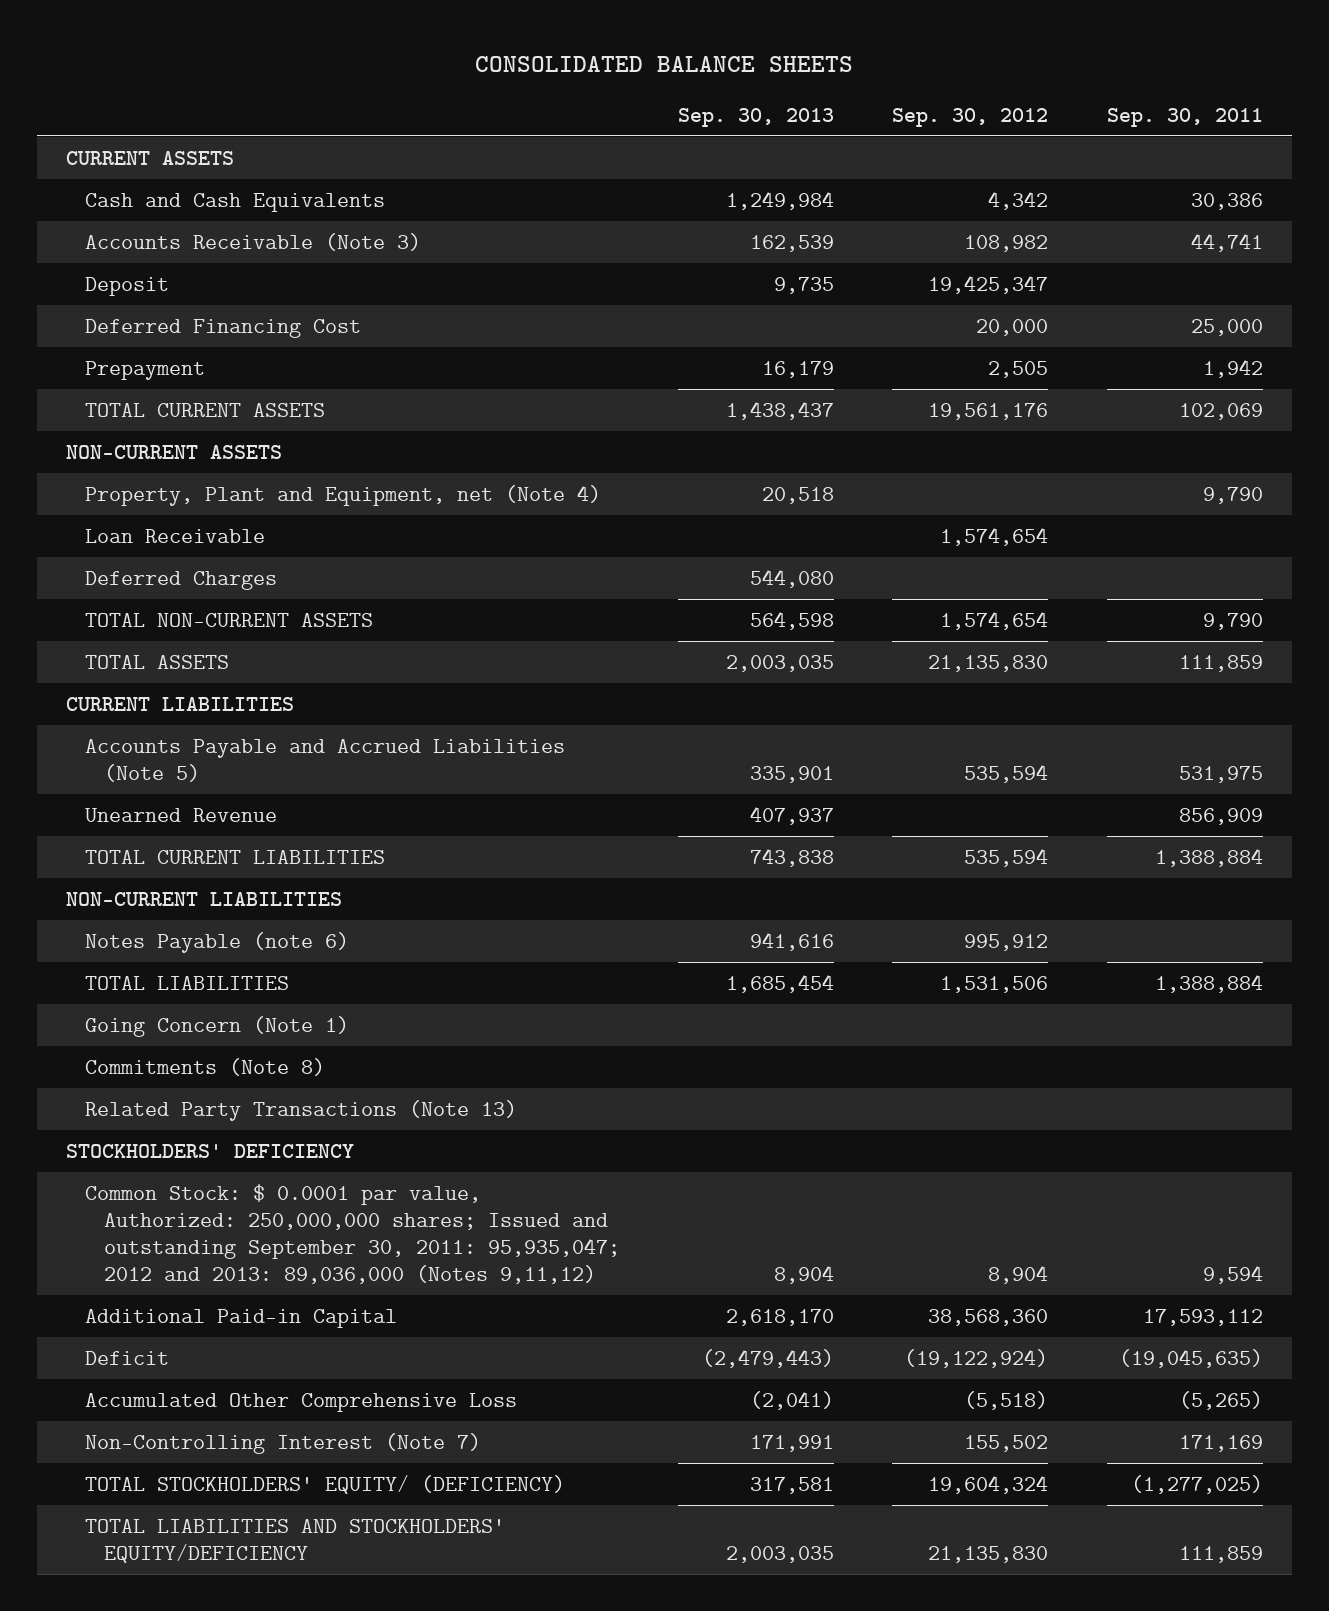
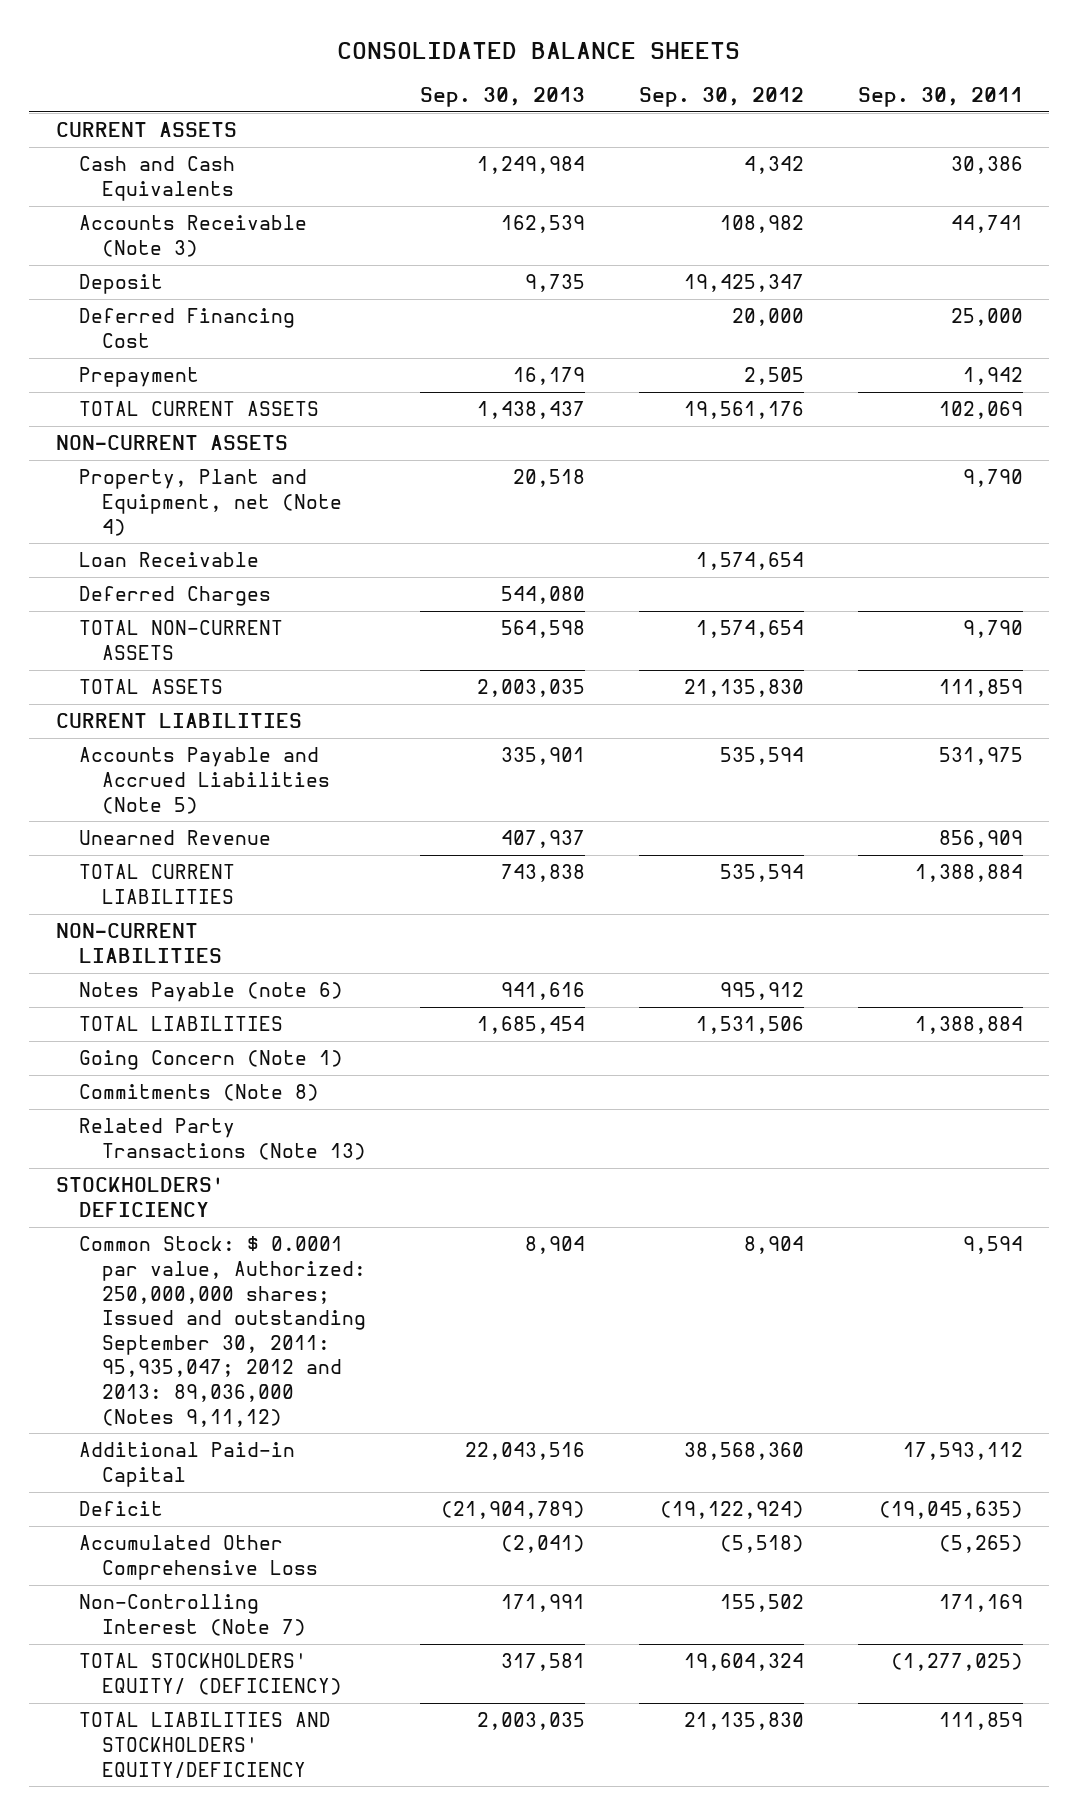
[726,1308,835,1326] 2,618,170 -> [465,1442,586,1461] 22,043,516
[702,1348,835,1368] (2,479,443) -> [441,1501,586,1520] (21,904,789)

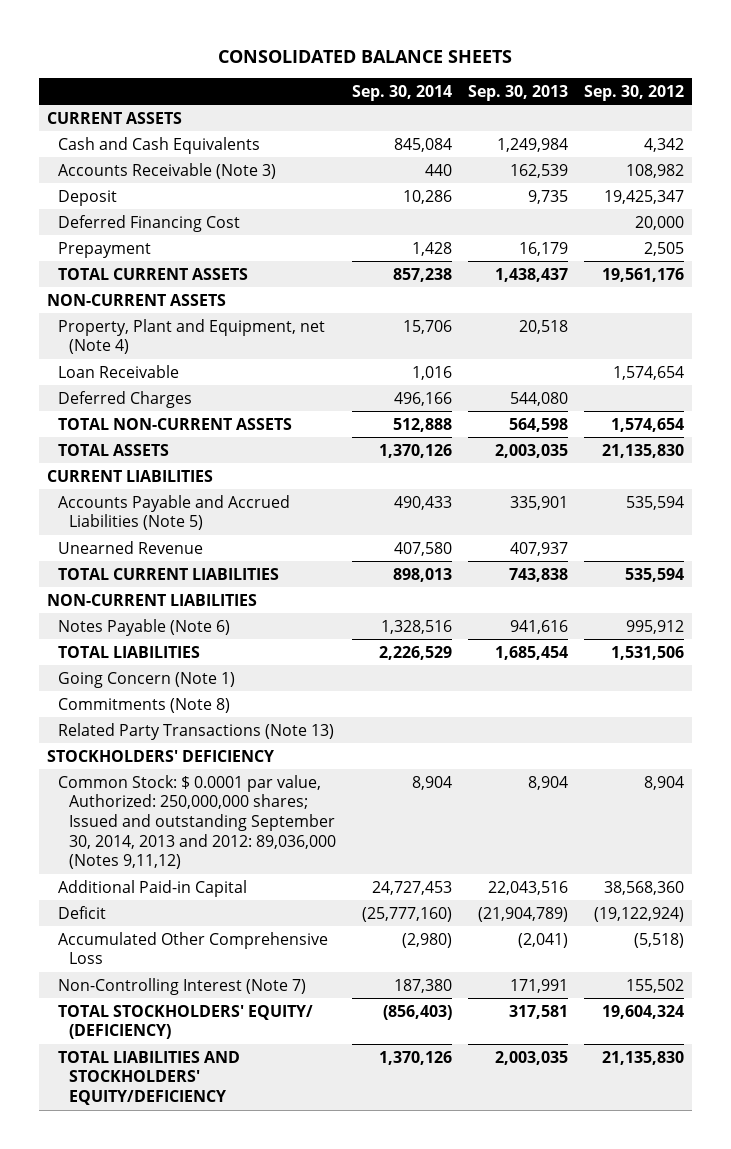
[857,87,1023,108] Sep. 30, 2011 -> none
none -> [351,84,452,101] Sep. 30, 2014
[78,982,343,1003] Notes Payable (note 6) -> [57,618,230,636] Notes Payable (Note 6)
[78,1236,367,1427] Common Stock: $ 0.0001 par value, Authorized: 250,000,000 shares; Issued and outstanding September 30, 2011: 95,935,047; 2012 and 2013: 89,036,000 (Notes 9,11,12) -> [57,774,336,870] Common Stock: $ 0.0001 par value, Authorized: 250,000,000 shares; Issued and outstanding September 30, 2014, 2013 and 2012: 89,036,000 (Notes 9,11,12)

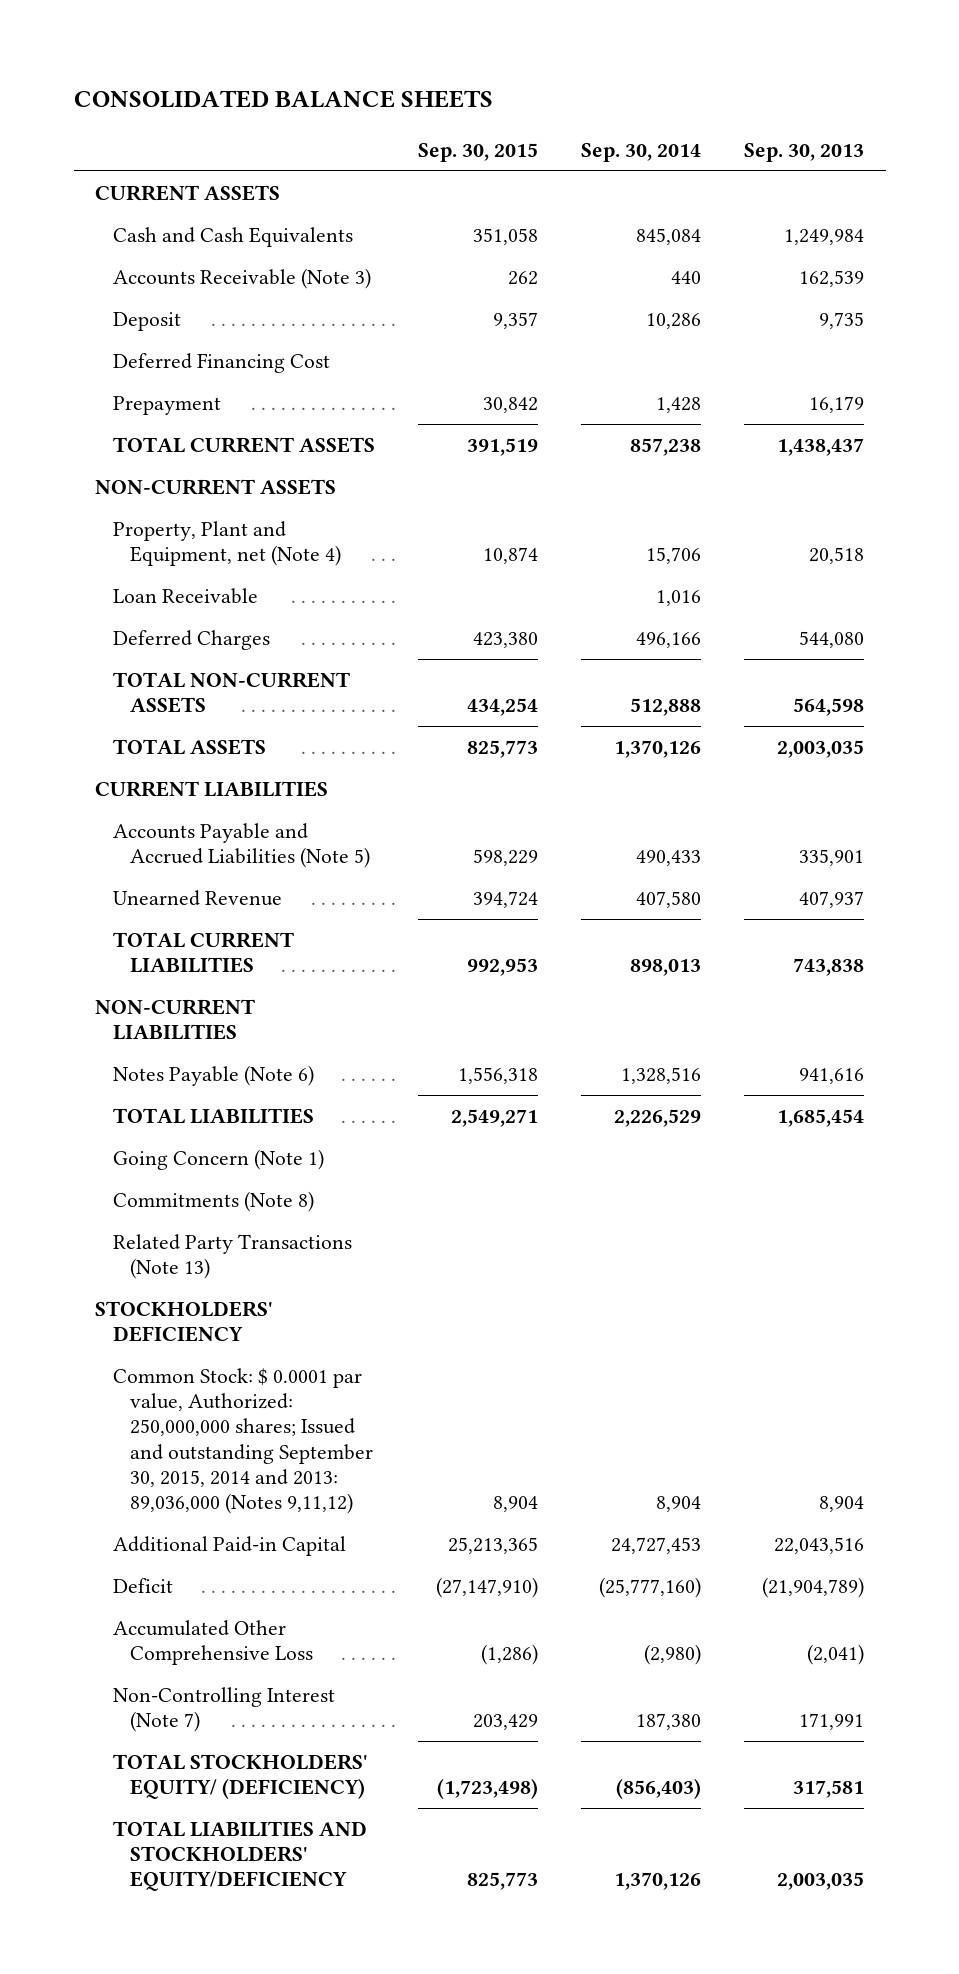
[583,84,684,101] Sep. 30, 2012 -> none
none -> [417,142,538,162] Sep. 30, 2015
[57,774,336,870] Common Stock: $ 0.0001 par value, Authorized: 250,000,000 shares; Issued and outstanding September 30, 2014, 2013 and 2012: 89,036,000 (Notes 9,11,12) -> [112,1367,374,1515] Common Stock: $ 0.0001 par value, Authorized: 250,000,000 shares; Issued and outstanding September 30, 2015, 2014 and 2013: 89,036,000 (Notes 9,11,12)

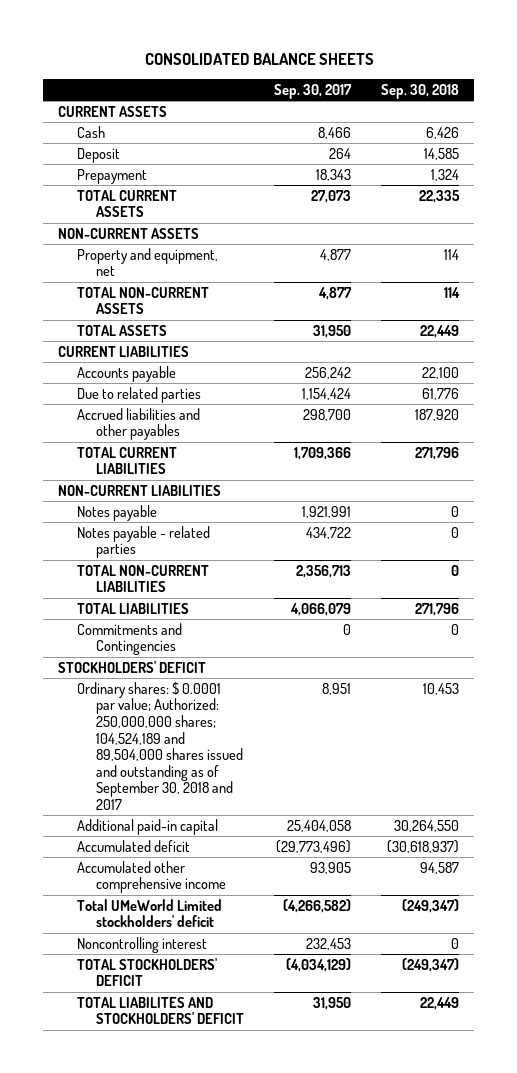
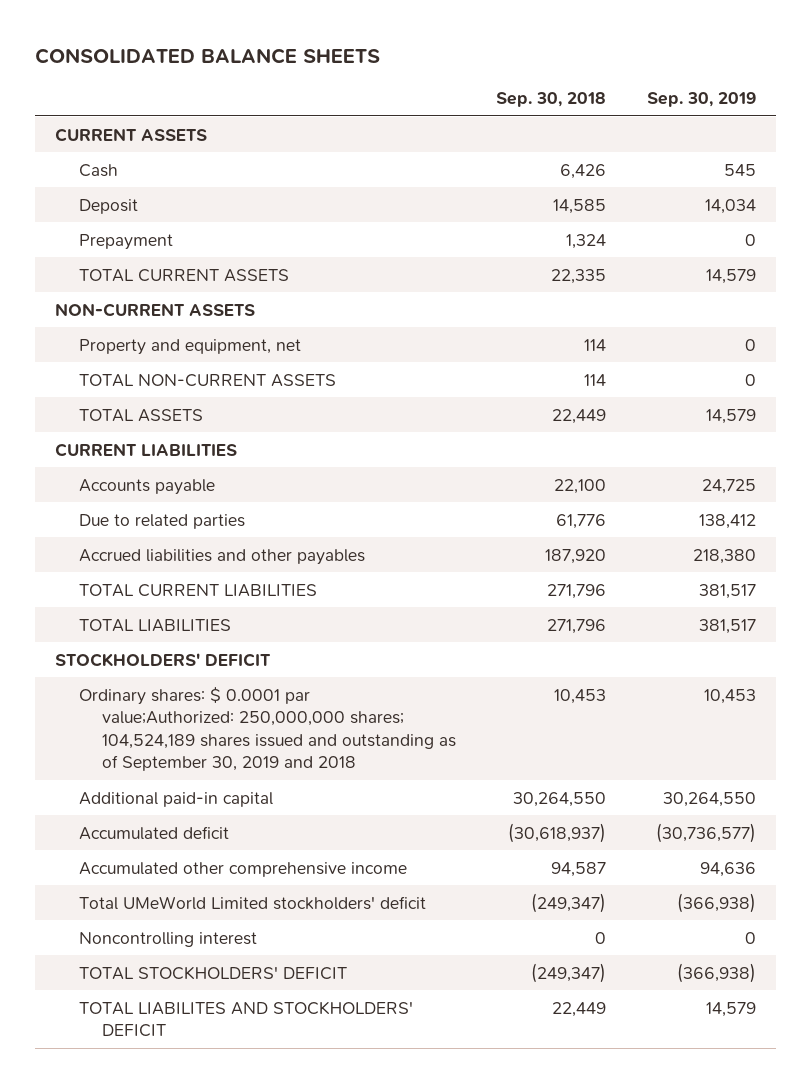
[274,84,353,100] Sep. 30, 2017 -> none
none -> [646,91,756,107] Sep. 30, 2019
[58,484,222,496] NON-CURRENT LIABILITIES -> none
[76,504,157,521] Notes payable -> none
[76,525,210,559] Notes payable - related parties -> none
[76,564,209,593] TOTAL NON-CURRENT LIABILITIES -> none
[76,622,182,656] Commitments and Contingencies -> none
[76,681,243,811] Ordinary shares: $ 0.0001 par value; Authorized: 250,000,000 shares; 104,524,189 and 89,504,000 shares issued and outstanding as of September 30, 2018 and 2017 -> [78,686,457,772] Ordinary shares: $ 0.0001 par value;Authorized: 250,000,000 shares; 104,524,189 shares issued and outstanding as of September 30, 2019 and 2018

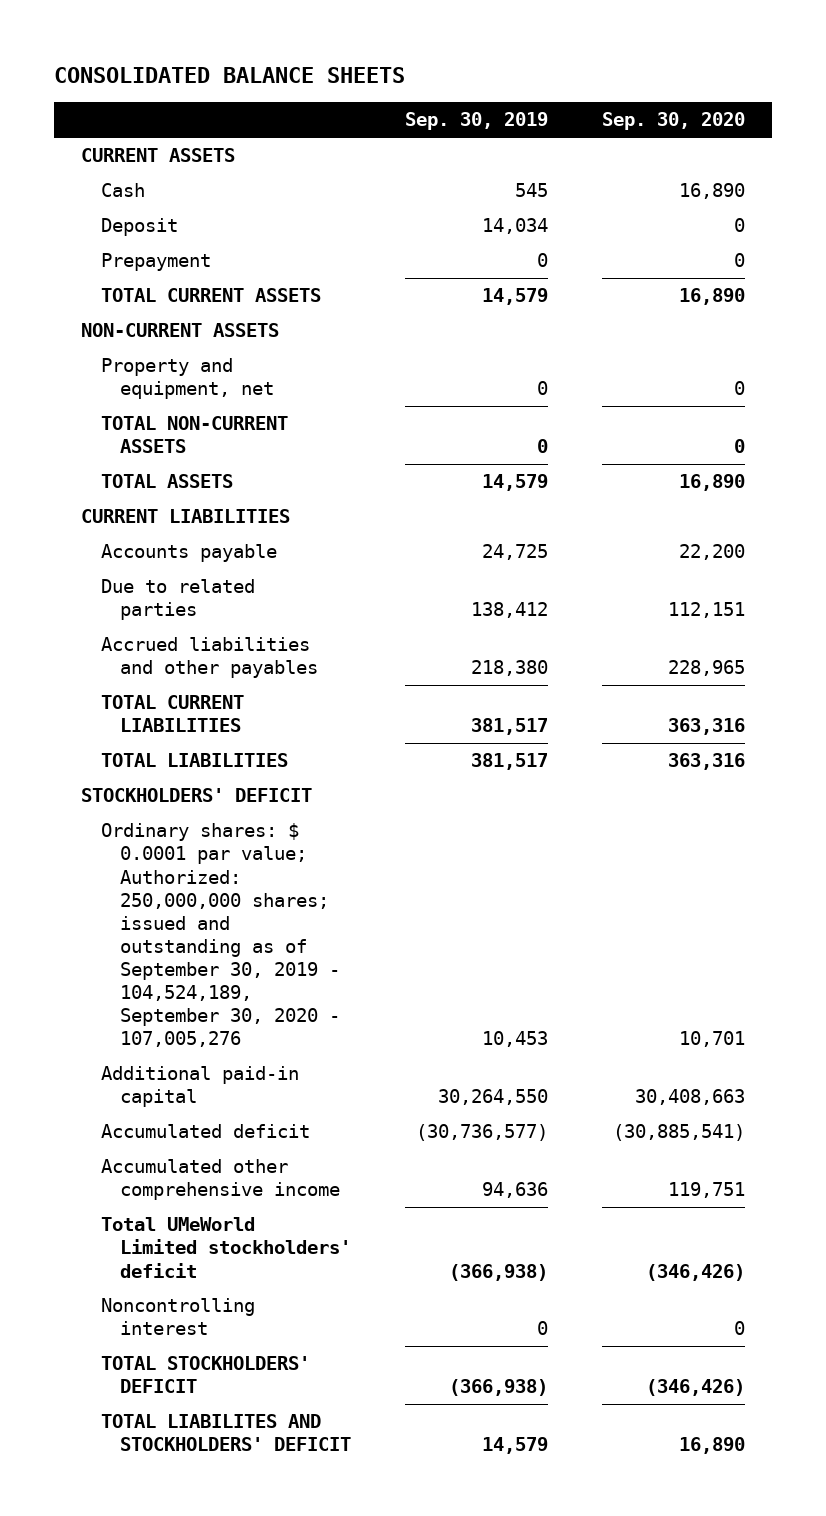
[496,91,607,107] Sep. 30, 2018 -> none
none -> [601,112,745,131] Sep. 30, 2020
[78,686,457,772] Ordinary shares: $ 0.0001 par value;Authorized: 250,000,000 shares; 104,524,189 shares issued and outstanding as of September 30, 2019 and 2018 -> [100,823,340,1047] Ordinary shares: $ 0.0001 par value; Authorized: 250,000,000 shares; issued and outstanding as of September 30, 2019 - 104,524,189, September 30, 2020 - 107,005,276

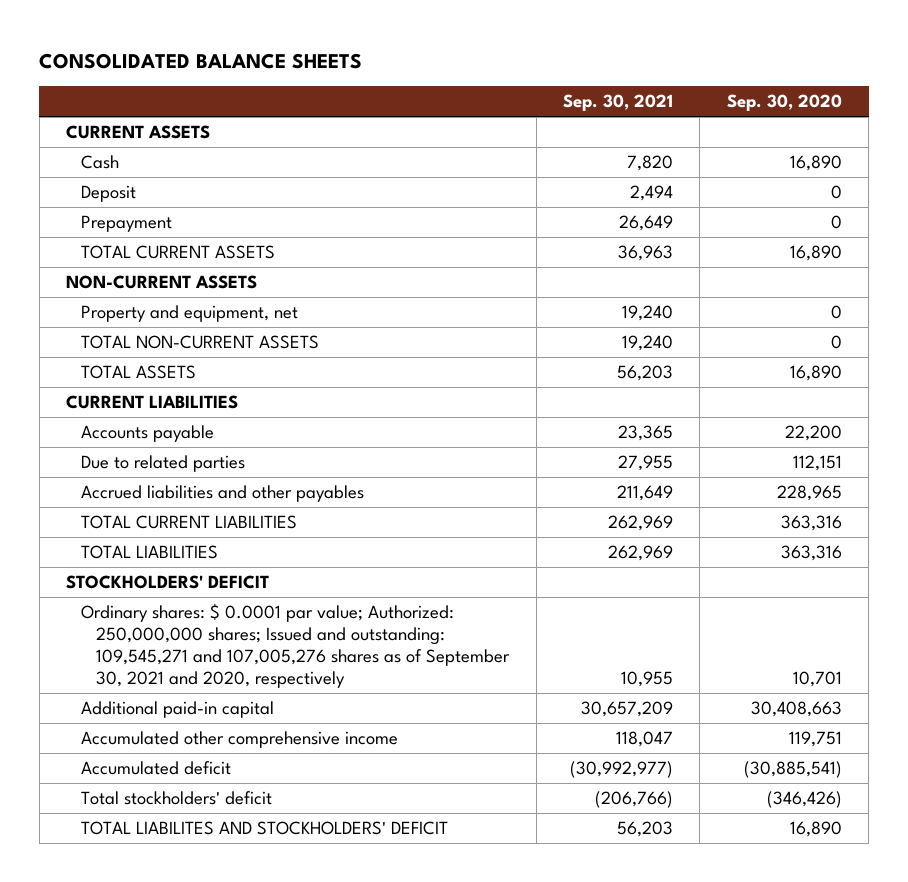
[404,112,548,131] Sep. 30, 2019 -> none
none -> [562,94,673,112] Sep. 30, 2021
[100,823,340,1047] Ordinary shares: $ 0.0001 par value; Authorized: 250,000,000 shares; issued and outstanding as of September 30, 2019 - 104,524,189, September 30, 2020 - 107,005,276 -> [81,603,511,689] Ordinary shares: $ 0.0001 par value; Authorized: 250,000,000 shares; Issued and outstanding: 109,545,271 and 107,005,276 shares as of September 30, 2021 and 2020, respectively
[100,1217,351,1278] Total UMeWorld Limited stockholders' deficit -> none
[100,1298,255,1336] Noncontrolling interest -> none
[100,1124,310,1139] Accumulated deficit -> [81,761,232,776] Accumulated deficit
[100,1356,310,1394] TOTAL STOCKHOLDERS' DEFICIT -> [81,791,273,806] Total stockholders' deficit

